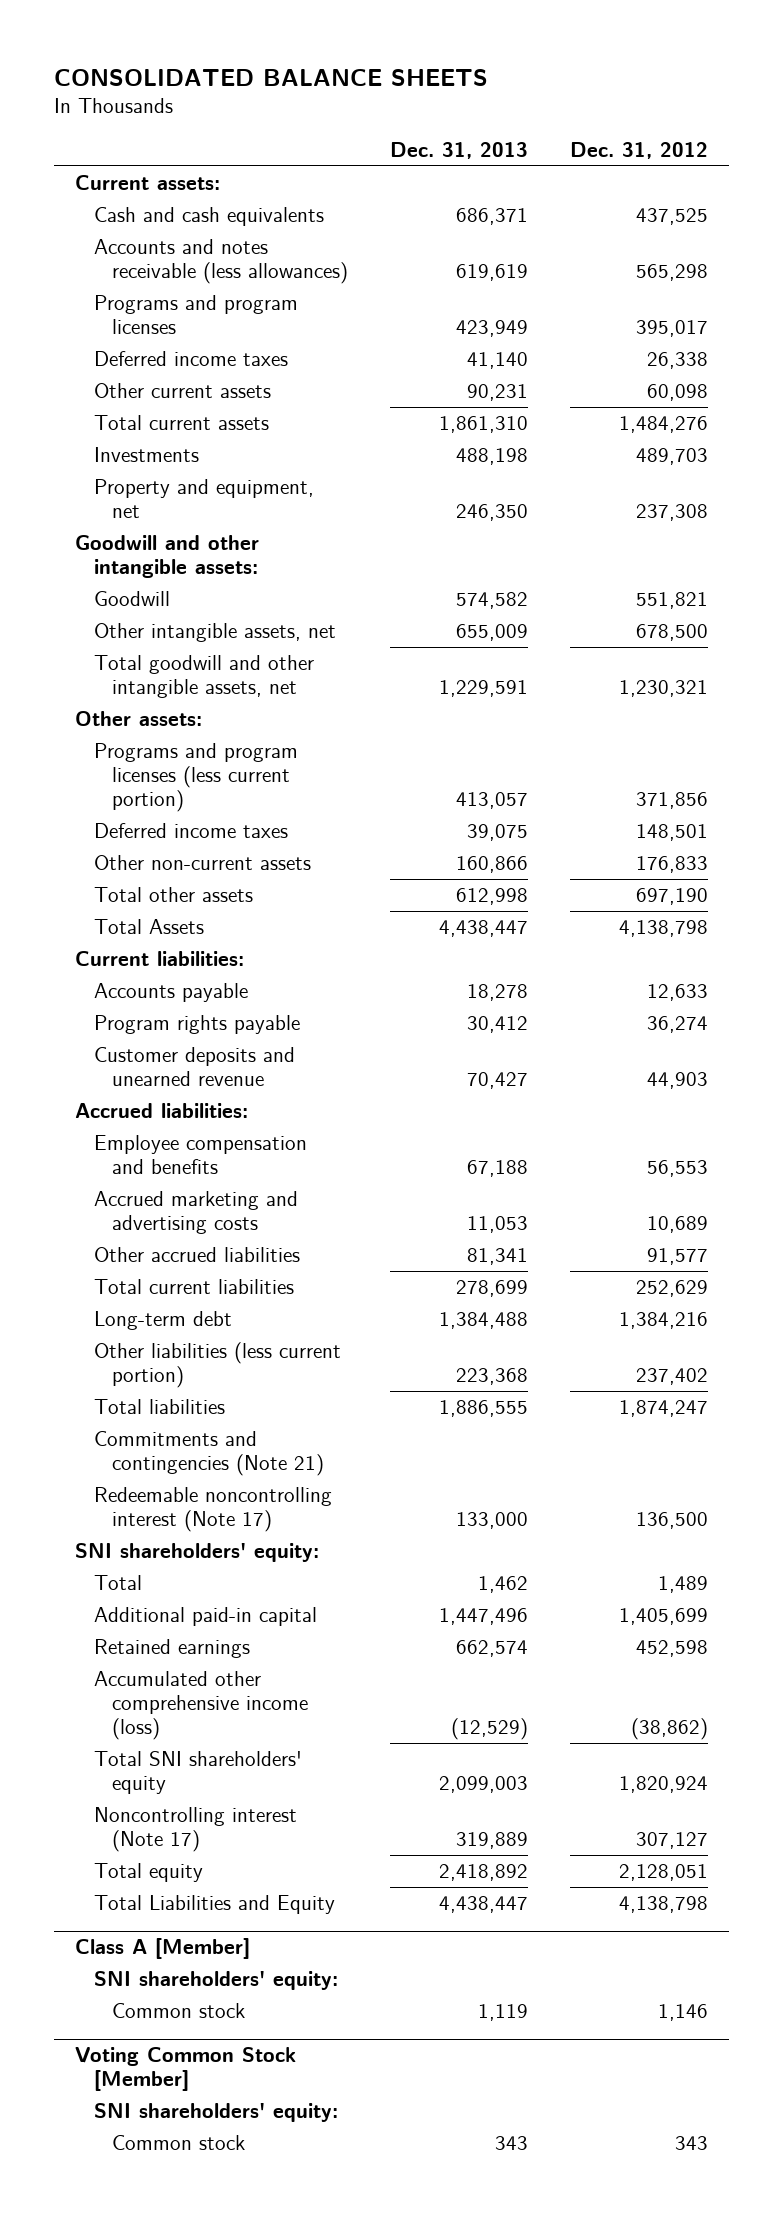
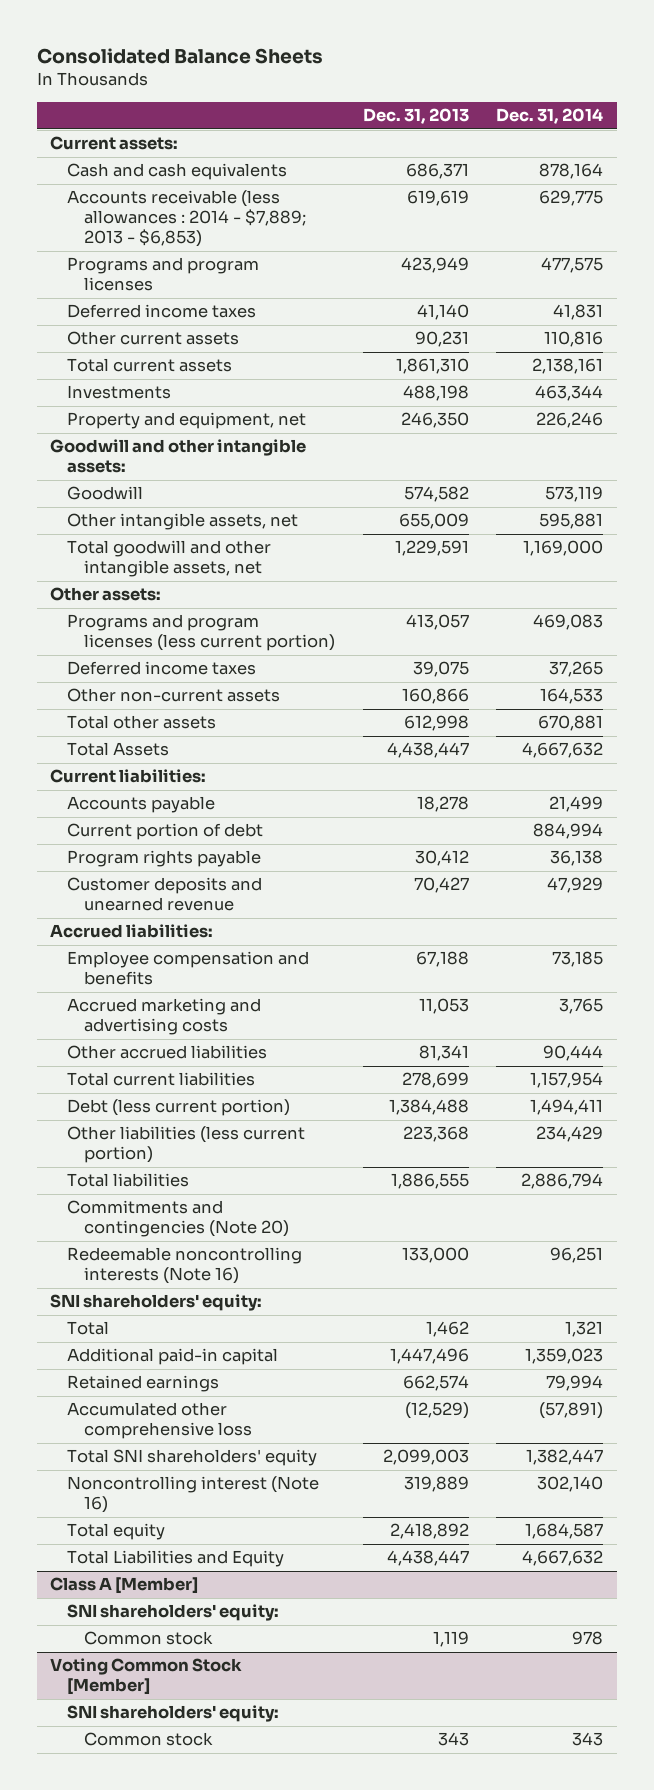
[54,68,489,86] CONSOLIDATED BALANCE SHEETS -> [36,47,323,64] Consolidated Balance Sheets
[570,142,709,160] Dec. 31, 2012 -> none
none -> [496,108,604,125] Dec. 31, 2014
[93,239,349,285] Accounts and notes receivable (less allowances) -> [67,190,307,248] Accounts receivable (less allowances : 2014 - $7,889; 2013 - $6,853)
none -> [67,823,264,841] Current portion of debt
[93,1311,232,1331] Long-term debt -> [67,1099,291,1117] Debt (less current portion)
[93,1431,325,1477] Commitments and contingencies (Note 21) -> [67,1200,290,1238] Commitments and contingencies (Note 20)
[93,1487,332,1533] Redeemable noncontrolling interest (Note 17) -> [67,1247,303,1285] Redeemable noncontrolling interests (Note 16)
[93,1671,309,1741] Accumulated other comprehensive income (loss) -> [67,1402,253,1440] Accumulated other comprehensive loss
[93,1807,297,1853] Noncontrolling interest (Note 17) -> [67,1476,320,1514] Noncontrolling interest (Note 16)

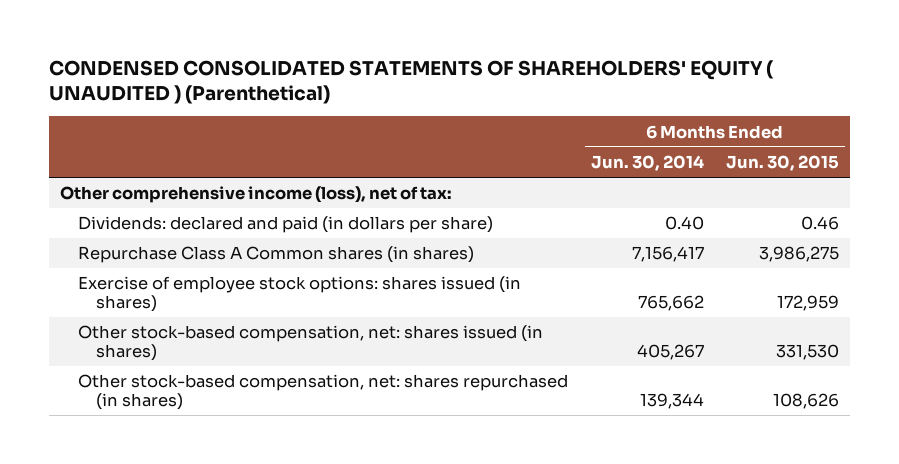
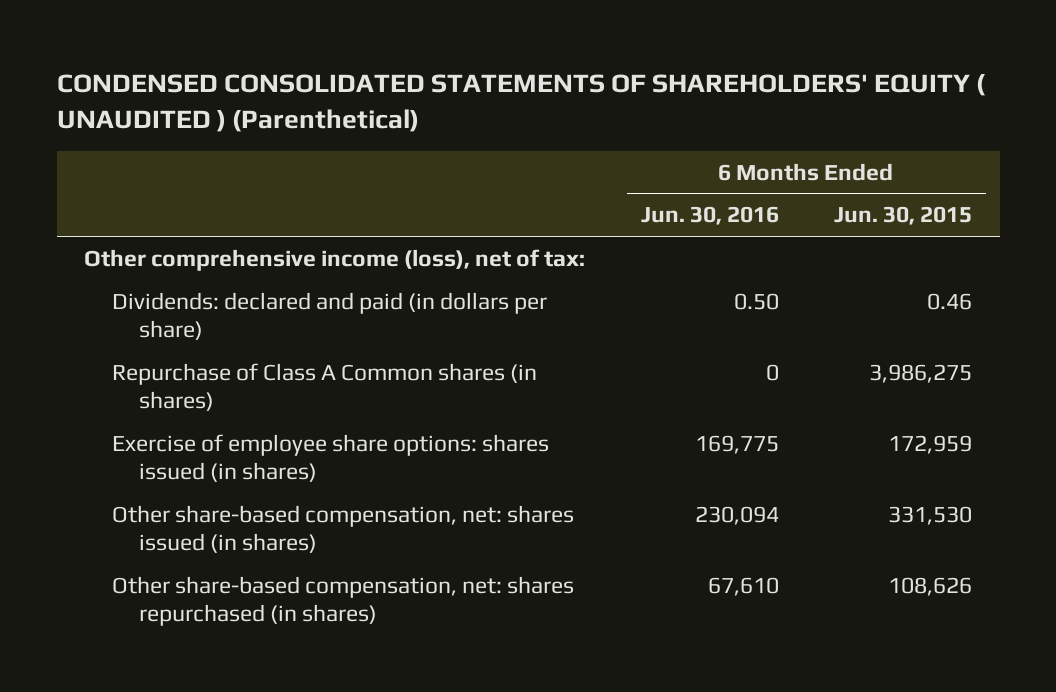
[590,154,704,171] Jun. 30, 2014 -> none
none -> [640,206,779,226] Jun. 30, 2016
[78,246,475,264] Repurchase Class A Common shares (in shares) -> [111,362,537,412] Repurchase of Class A Common shares (in shares)
[78,276,522,313] Exercise of employee stock options: shares issued (in shares) -> [111,433,549,483] Exercise of employee share options: shares issued (in shares)
[78,325,544,362] Other stock-based compensation, net: shares issued (in shares) -> [111,504,574,554] Other share-based compensation, net: shares issued (in shares)
[78,374,569,411] Other stock-based compensation, net: shares repurchased (in shares) -> [111,575,574,627] Other share-based compensation, net: shares repurchased (in shares)

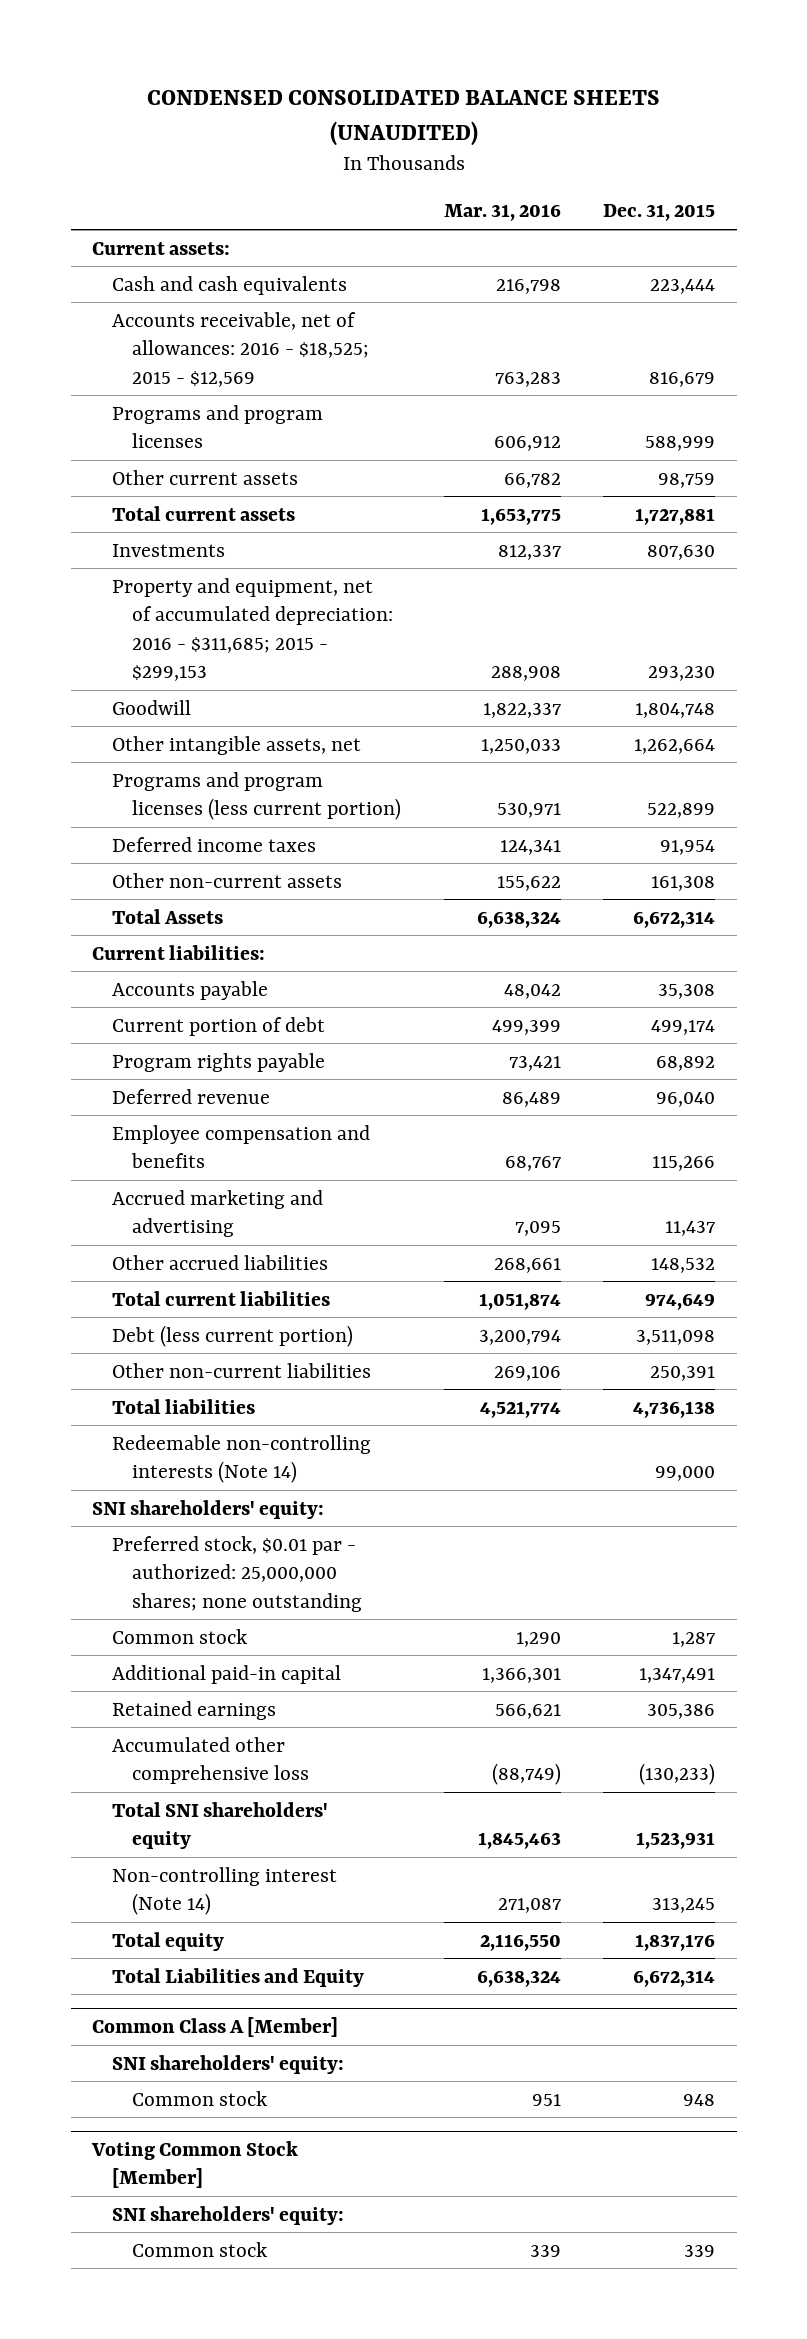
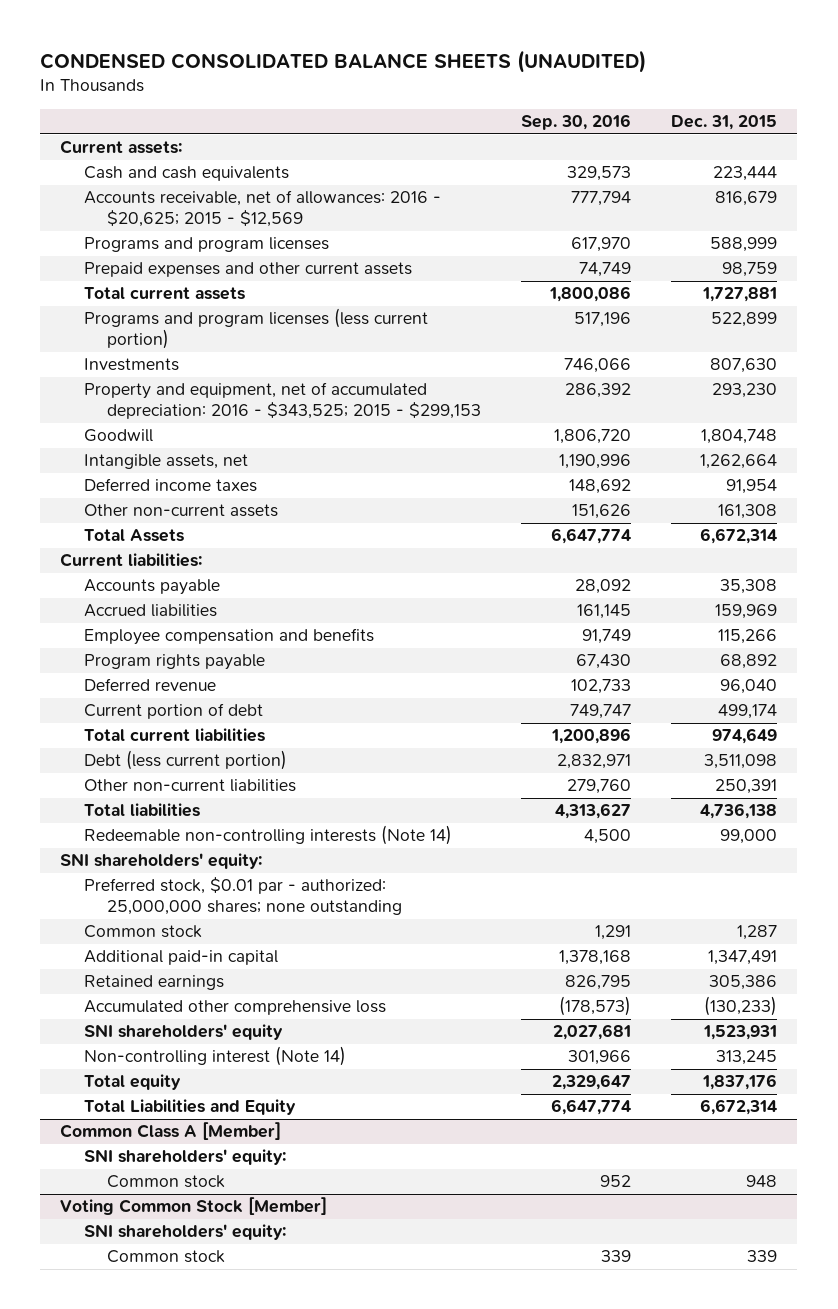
[443,204,561,222] Mar. 31, 2016 -> none
none -> [521,114,632,131] Sep. 30, 2016
[112,311,370,387] Accounts receivable, net of allowances: 2016 - $18,525; 2015 - $12,569 -> [83,190,441,227] Accounts receivable, net of allowances: 2016 - $20,625; 2015 - $12,569
[112,469,299,485] Other current assets -> [83,262,412,278] Prepaid expenses and other current assets
[112,771,402,821] Programs and program licenses (less current portion) -> [83,308,428,349] Programs and program licenses (less current portion)
[112,577,394,682] Property and equipment, net of accumulated depreciation: 2016 - $311,685; 2015 - $299,153 -> [83,382,482,419] Property and equipment, net of accumulated depreciation: 2016 - $343,525; 2015 - $299,153
[112,735,362,755] Other intangible assets, net -> [83,454,248,470] Intangible assets, net
none -> [83,604,217,618] Accrued liabilities
[112,1124,371,1169] Employee compensation and benefits -> [83,628,374,646] Employee compensation and benefits
[112,1189,324,1238] Accrued marketing and advertising -> none
[112,1254,329,1270] Other accrued liabilities -> none
[112,1016,326,1036] Current portion of debt -> [83,703,263,720] Current portion of debt
[112,1801,329,1850] Total SNI shareholders' equity -> [83,1024,283,1041] SNI shareholders' equity

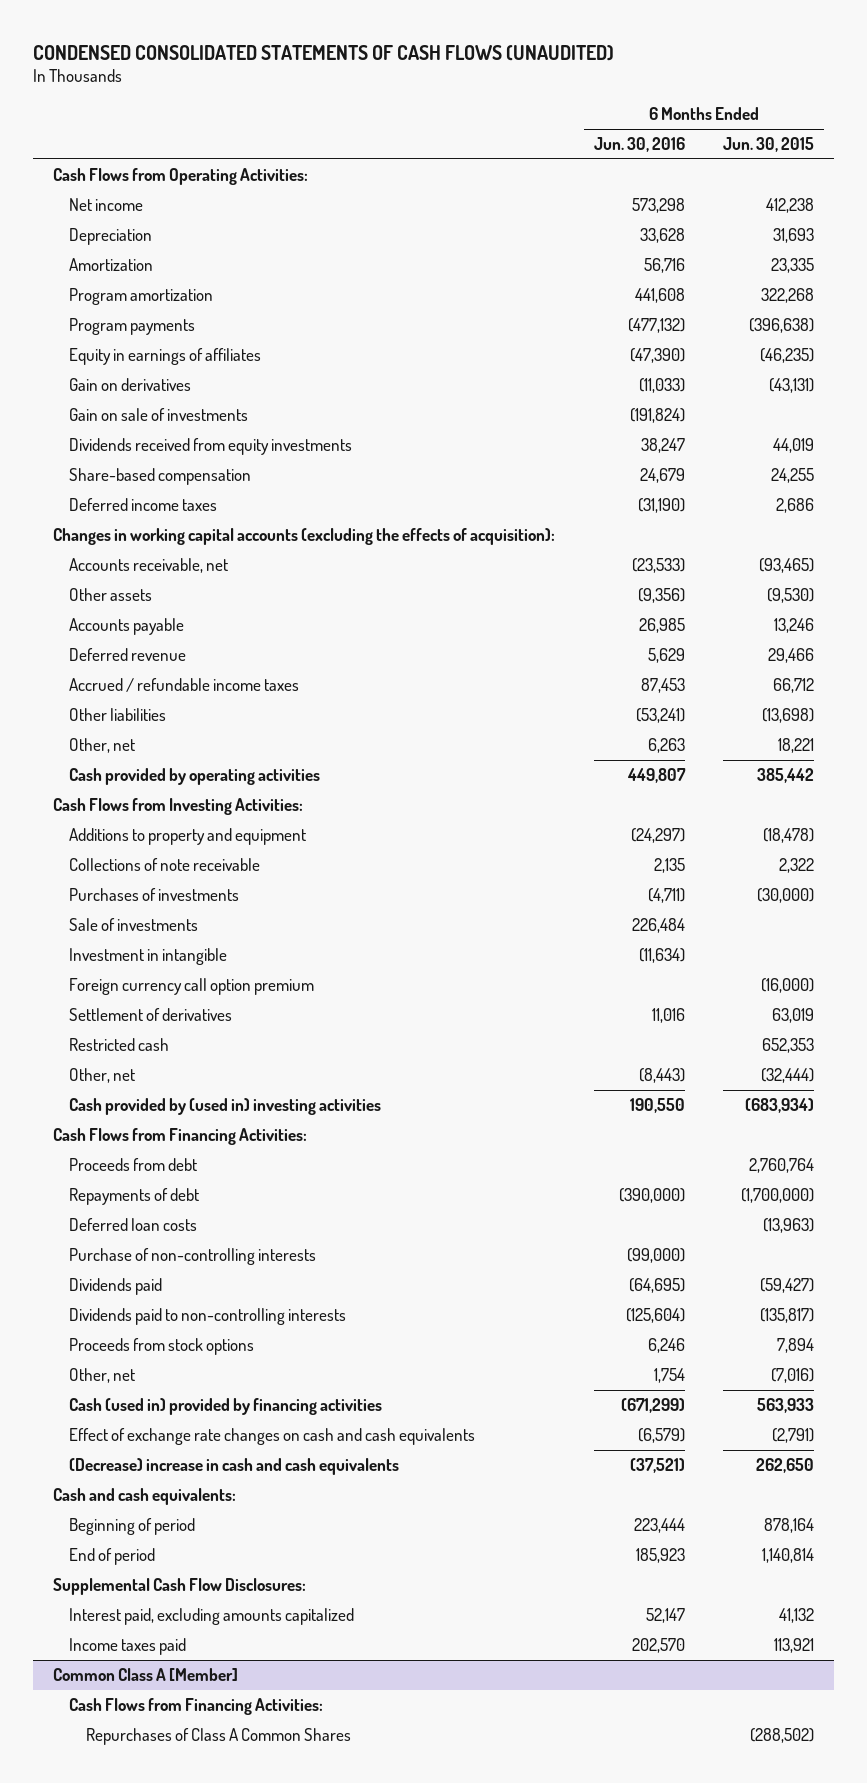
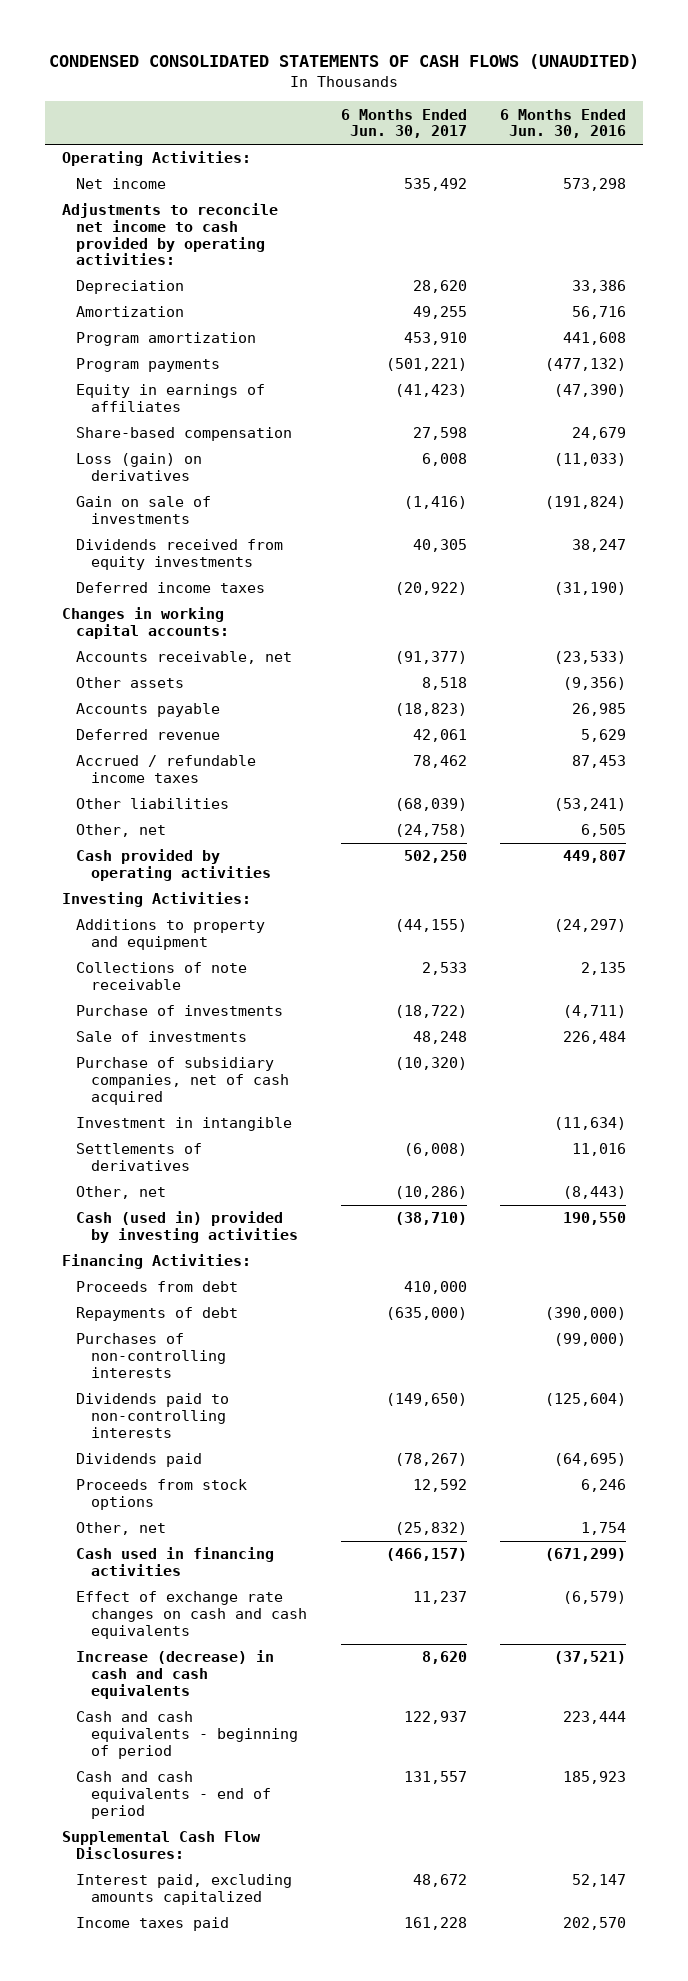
[723,137,815,153] Jun. 30, 2015 -> none
none -> [340,108,467,139] 6 Months Ended Jun. 30, 2017
[52,168,308,186] Cash Flows from Operating Activities: -> [62,151,252,167] Operating Activities:
none -> [62,203,279,266] Adjustments to reconcile net income to cash provided by operating activities:
[639,228,685,244] 33,628 -> [572,280,627,294] 33,386
[69,468,252,486] Share-based compensation -> [76,427,293,442] Share-based compensation
[69,378,192,392] Gain on derivatives -> [76,453,203,482] Loss (gain) on derivatives
[52,528,555,546] Changes in working capital accounts (excluding the effects of acquisition): -> [62,607,230,640] Changes in working capital accounts:
[647,738,685,754] 6,263 -> [581,824,627,838] 6,505
[52,798,303,816] Cash Flows from Investing Activities: -> [62,892,252,908] Investing Activities:
[69,888,240,902] Purchases of investments -> [76,1005,284,1017] Purchase of investments
none -> [76,1057,289,1105] Purchase of subsidiary companies, net of cash acquired
[69,978,315,996] Foreign currency call option premium -> none
[69,1038,170,1052] Restricted cash -> none
[69,1008,233,1022] Settlement of derivatives -> [76,1143,203,1172] Settlements of derivatives
[69,1098,382,1116] Cash provided by (used in) investing activities -> [76,1211,298,1244] Cash (used in) provided by investing activities
[52,1128,307,1146] Cash Flows from Financing Activities: -> [62,1254,252,1270] Financing Activities:
[69,1218,198,1232] Deferred loan costs -> none
[69,1248,317,1266] Purchase of non-controlling interests -> [76,1333,226,1378] Purchases of non-controlling interests
[69,1278,163,1296] Dividends paid -> [76,1453,203,1468] Dividends paid
[69,1398,383,1416] Cash (used in) provided by financing activities -> [76,1547,275,1577] Cash used in financing activities
[52,1488,236,1506] Cash and cash equivalents: -> none
[69,1458,400,1476] (Decrease) increase in cash and cash equivalents -> [76,1650,275,1699] Increase (decrease) in cash and cash equivalents
[69,1518,196,1536] Beginning of period -> [76,1711,298,1759] Cash and cash equivalents - beginning of period
[69,1548,156,1566] End of period -> [76,1771,271,1819] Cash and cash equivalents - end of period
[52,1668,238,1682] Common Class A [Member] -> none
[69,1698,324,1716] Cash Flows from Financing Activities: -> none
[86,1728,352,1746] Repurchases of Class A Common Shares -> none

